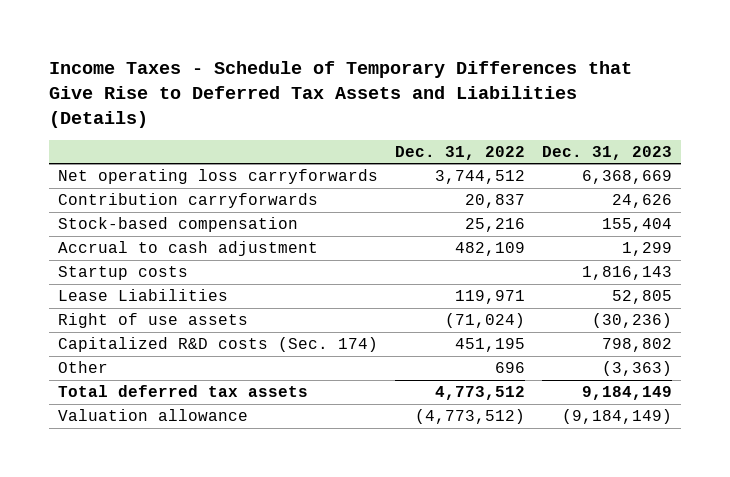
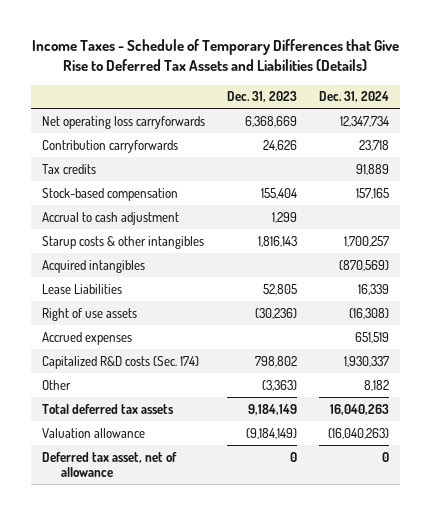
[395,145,526,160] Dec. 31, 2022 -> none
none -> [318,91,389,103] Dec. 31, 2024
none -> [41,163,96,174] Tax credits
[57,266,188,281] Startup costs -> [41,235,204,249] Starup costs & other intangibles
none -> [41,259,145,273] Acquired intangibles
none -> [41,331,132,345] Accrued expenses
none -> [41,451,177,478] Deferred tax asset, net of allowance

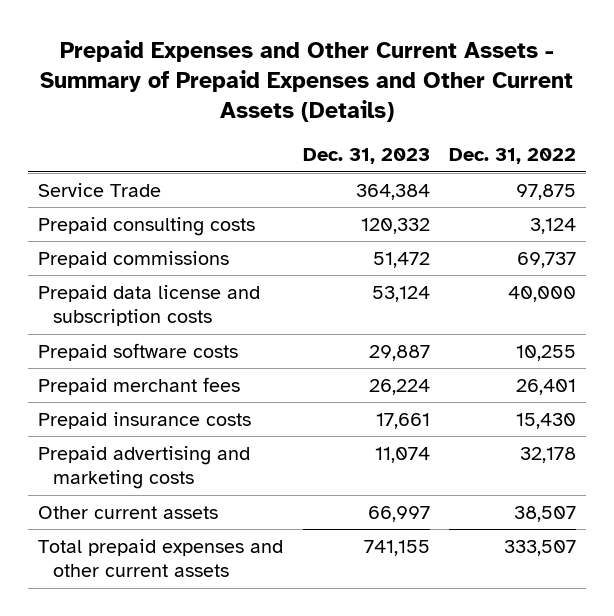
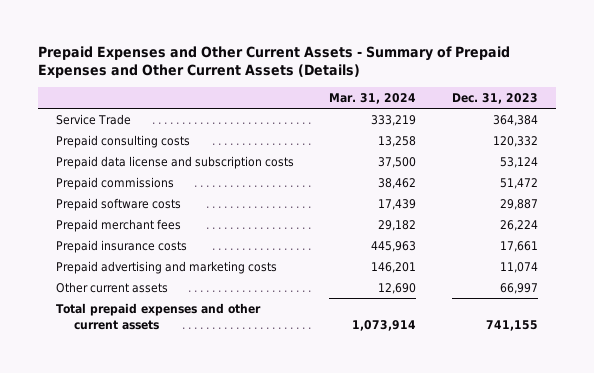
[449,148,577,165] Dec. 31, 2022 -> none
none -> [329,93,417,105] Mar. 31, 2024
[37,250,229,268] Prepaid commissions -> [55,176,174,190] Prepaid commissions

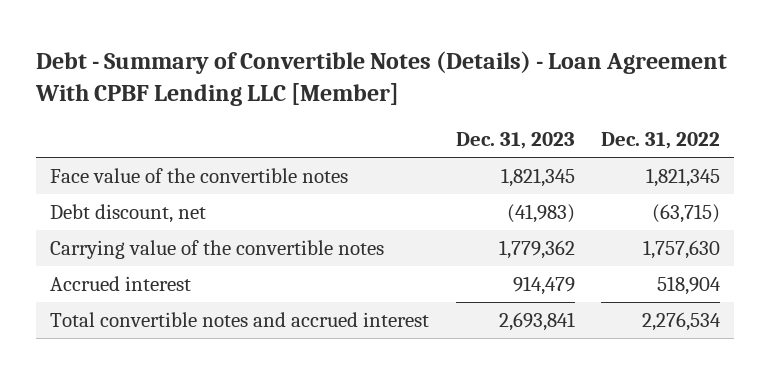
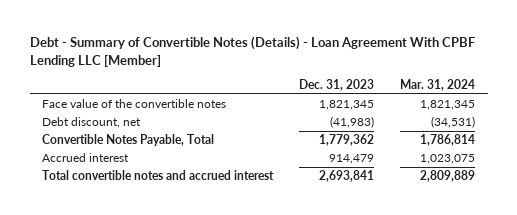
[601,132,721,150] Dec. 31, 2022 -> none
none -> [399,79,475,92] Mar. 31, 2024
[49,239,384,259] Carrying value of the convertible notes -> [42,133,215,146] Convertible Notes Payable, Total

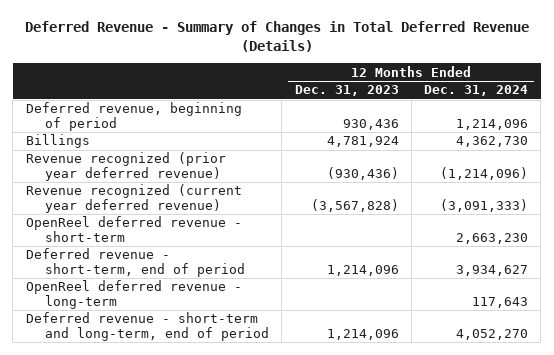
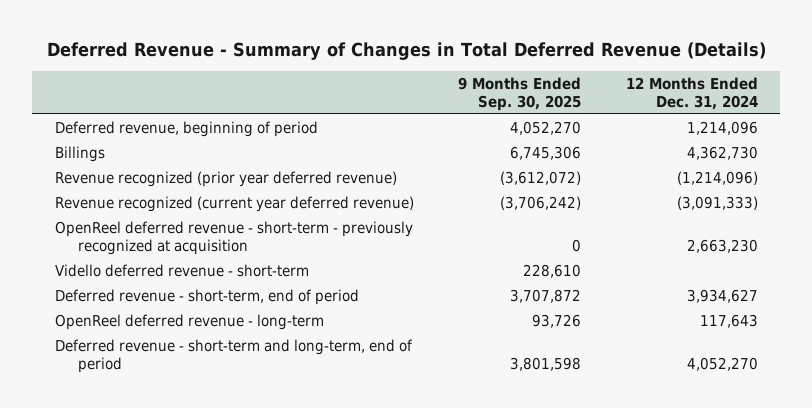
[294,85,399,97] Dec. 31, 2023 -> none
none -> [458,76,582,111] 9 Months Ended Sep. 30, 2025
[25,216,242,242] OpenReel deferred revenue - short-term -> [54,220,413,255] OpenReel deferred revenue - short-term - previously recognized at acquisition
none -> [54,263,309,277] Vidello deferred revenue - short-term

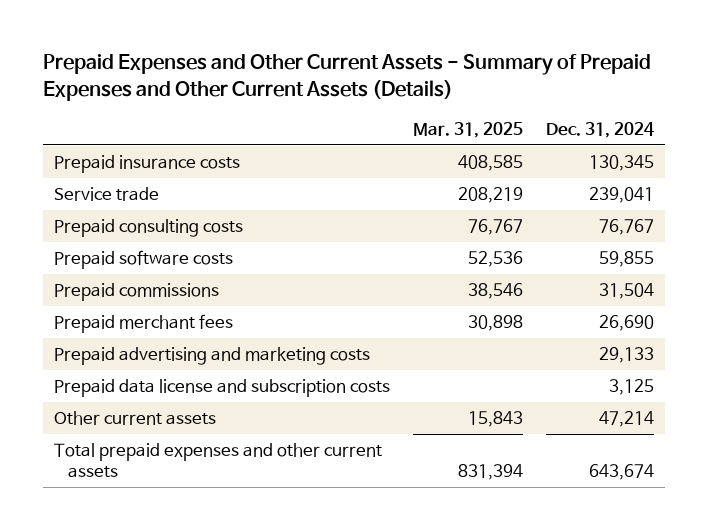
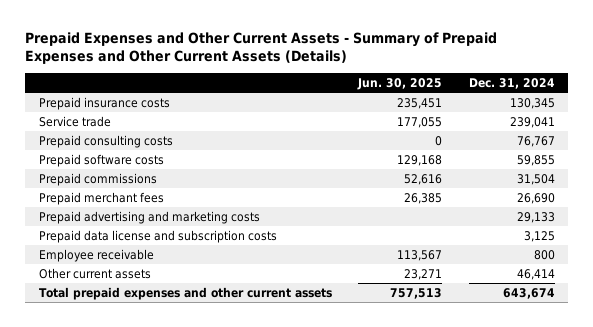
[413,121,524,138] Mar. 31, 2025 -> none
none -> [357,77,443,90] Jun. 30, 2025
none -> [38,248,154,262] Employee receivable
[598,411,654,428] 47,214 -> [516,268,555,280] 46,414

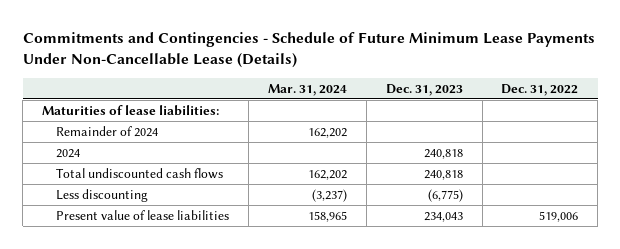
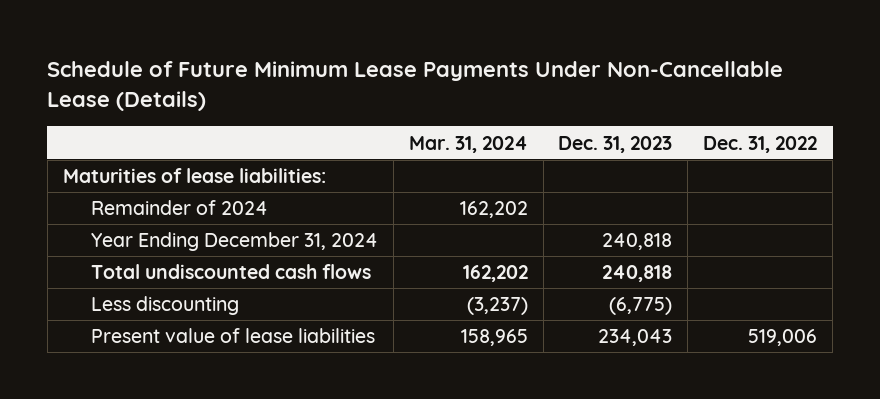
[22,32,595,69] Commitments and Contingencies - Schedule of Future Minimum Lease Payments Under Non-Cancellable Lease (Details) -> [47,61,784,112] Schedule of Future Minimum Lease Payments Under Non-Cancellable Lease (Details)
[56,148,81,158] 2024 -> [90,232,378,252] Year Ending December 31, 2024

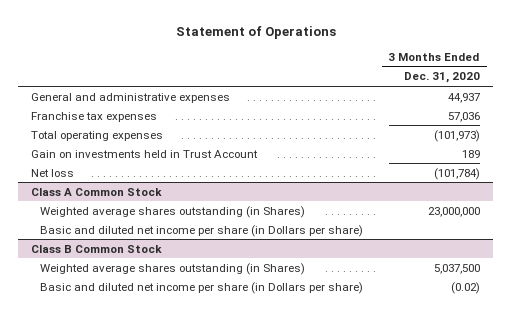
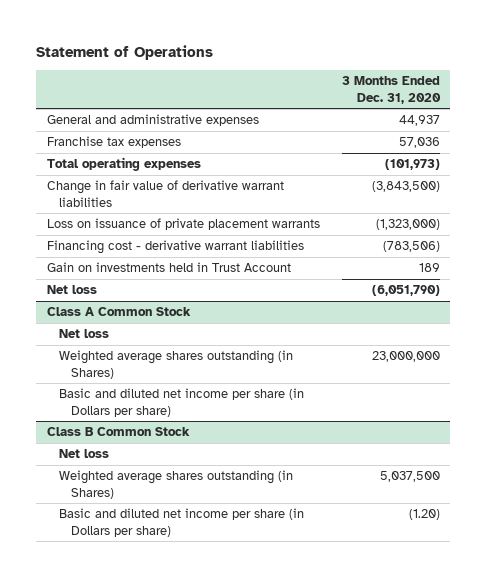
none -> [47,180,285,207] Change in fair value of derivative warrant liabilities
none -> [47,218,321,231] Loss on issuance of private placement warrants
none -> [47,240,305,255] Financing cost - derivative warrant liabilities
[433,167,480,180] (101,784) -> [371,285,440,297] (6,051,790)
none -> [58,329,109,339] Net loss
none -> [58,449,109,459] Net loss
[450,281,480,294] (0.02) -> [408,509,440,521] (1.20)

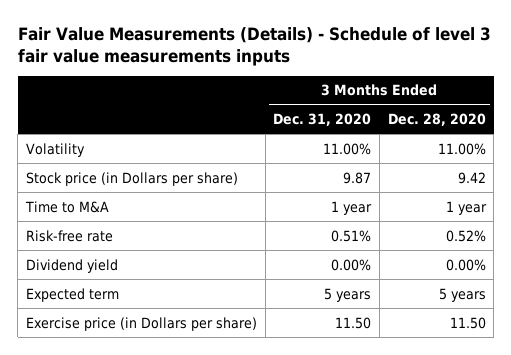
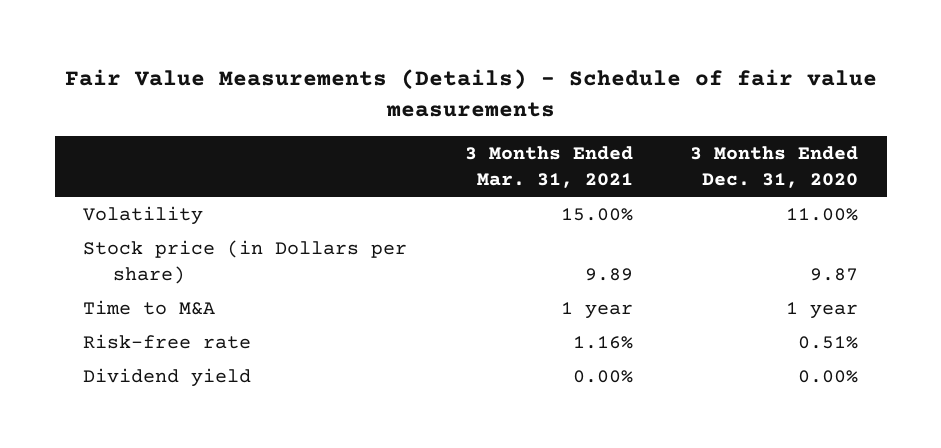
[17,26,491,66] Fair Value Measurements (Details) - Schedule of level 3 fair value measurements inputs -> [64,69,877,118] Fair Value Measurements (Details) - Schedule of fair value measurements
[387,113,486,127] Dec. 28, 2020 -> none
none -> [464,146,633,188] 3 Months Ended Mar. 31, 2021
[25,287,119,302] Expected term -> none
[25,316,257,331] Exercise price (in Dollars per share) -> none

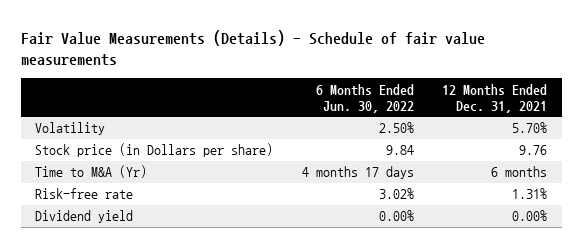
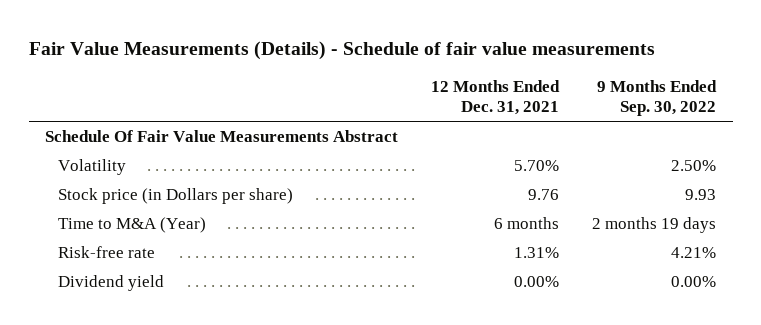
[315,83,414,114] 6 Months Ended Jun. 30, 2022 -> none
none -> [597,79,718,117] 9 Months Ended Sep. 30, 2022
none -> [45,130,399,143] Schedule Of Fair Value Measurements Abstract
[35,165,148,179] Time to M&A (Yr) -> [58,217,207,234] Time to M&A (Year)

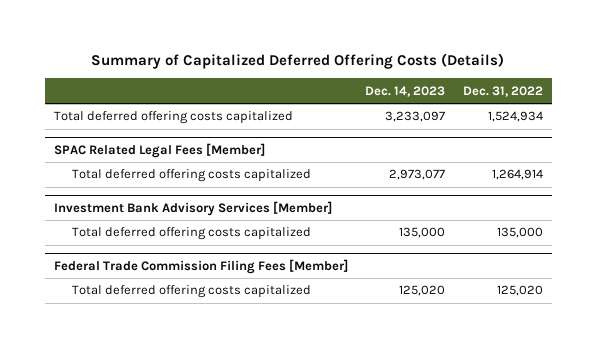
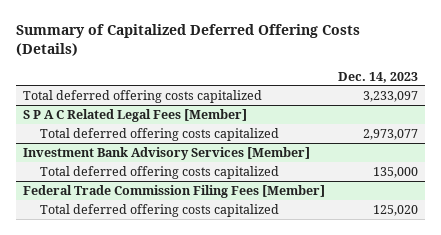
[463,85,544,97] Dec. 31, 2022 -> none
[53,143,265,159] SPAC Related Legal Fees [Member] -> [22,108,247,122] S P A C Related Legal Fees [Member]

